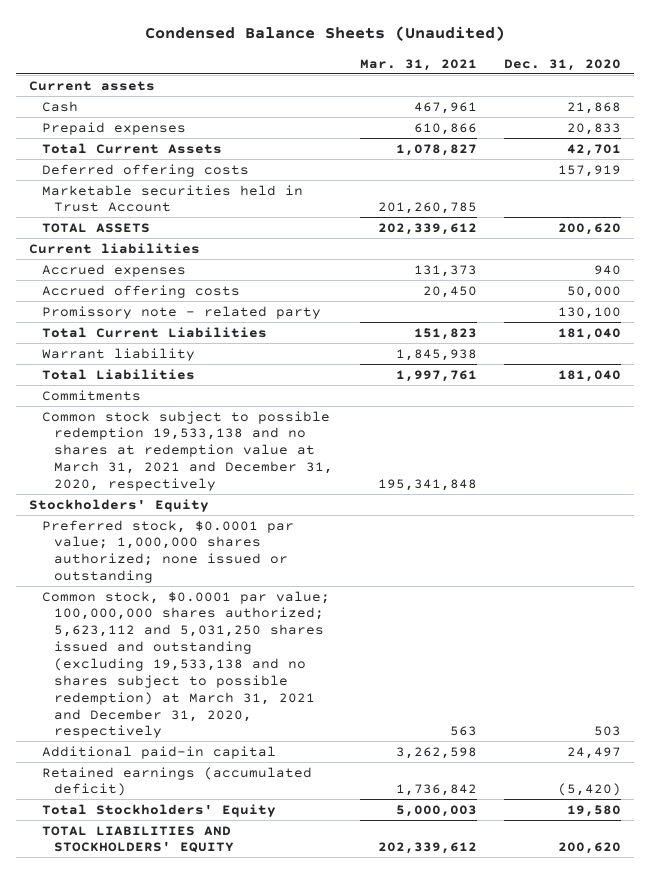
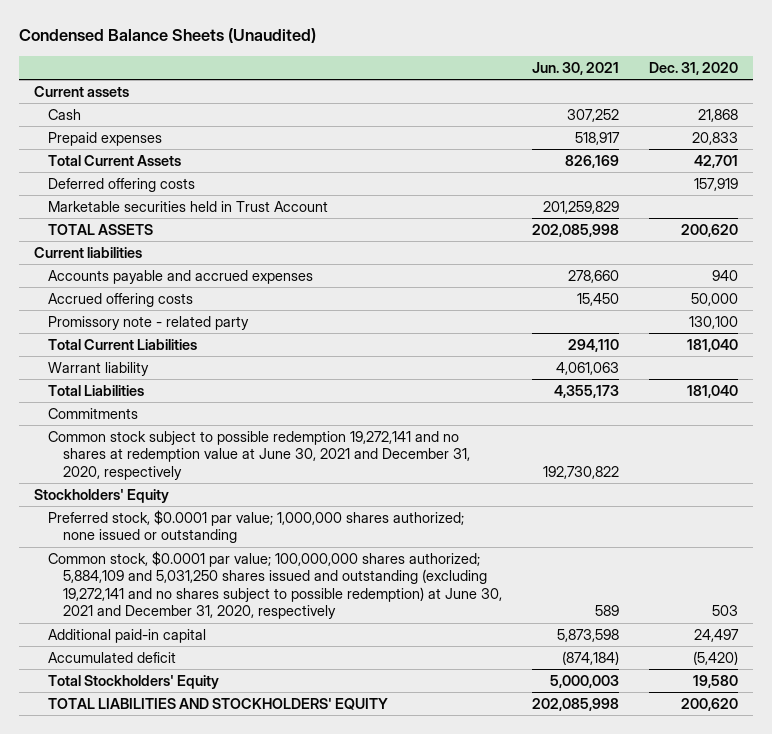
[359,58,477,71] Mar. 31, 2021 -> none
none -> [531,61,619,75] Jun. 30, 2021
[41,263,186,277] Accrued expenses -> [48,269,314,284] Accounts payable and accrued expenses
[41,410,333,491] Common stock subject to possible redemption 19,533,138 and no shares at redemption value at March 31, 2021 and December 31, 2020, respectively -> [48,430,470,480] Common stock subject to possible redemption 19,272,141 and no shares at redemption value at June 30, 2021 and December 31, 2020, respectively
[41,590,330,739] Common stock, $0.0001 par value; 100,000,000 shares authorized; 5,623,112 and 5,031,250 shares issued and outstanding (excluding 19,533,138 and no shares subject to possible redemption) at March 31, 2021 and December 31, 2020, respectively -> [48,550,502,620] Common stock, $0.0001 par value; 100,000,000 shares authorized; 5,884,109 and 5,031,250 shares issued and outstanding (excluding 19,272,141 and no shares subject to possible redemption) at June 30, 2021 and December 31, 2020, respectively
[41,766,312,797] Retained earnings (accumulated deficit) -> [48,651,177,663] Accumulated deficit

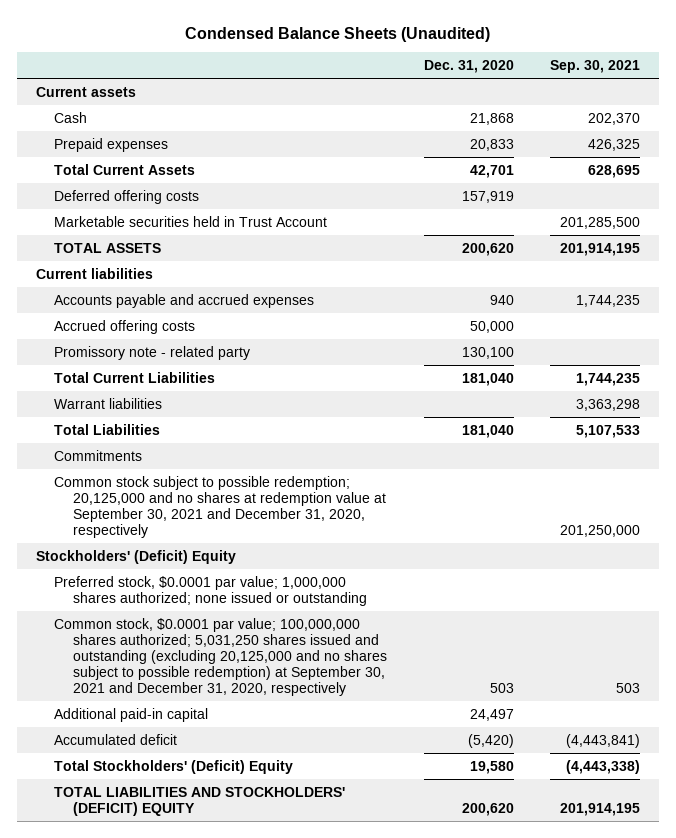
[531,61,619,75] Jun. 30, 2021 -> none
none -> [550,59,641,73] Sep. 30, 2021
[48,361,150,376] Warrant liability -> [54,397,163,409] Warrant liabilities
[48,430,470,480] Common stock subject to possible redemption 19,272,141 and no shares at redemption value at June 30, 2021 and December 31, 2020, respectively -> [54,475,386,538] Common stock subject to possible redemption; 20,125,000 and no shares at redemption value at September 30, 2021 and December 31, 2020, respectively
[33,488,169,503] Stockholders' Equity -> [35,549,236,564] Stockholders' (Deficit) Equity
[48,550,502,620] Common stock, $0.0001 par value; 100,000,000 shares authorized; 5,884,109 and 5,031,250 shares issued and outstanding (excluding 19,272,141 and no shares subject to possible redemption) at June 30, 2021 and December 31, 2020, respectively -> [54,617,387,696] Common stock, $0.0001 par value; 100,000,000 shares authorized; 5,031,250 shares issued and outstanding (excluding 20,125,000 and no shares subject to possible redemption) at September 30, 2021 and December 31, 2020, respectively
[48,674,220,689] Total Stockholders' Equity -> [54,759,294,774] Total Stockholders' (Deficit) Equity
[48,697,389,710] TOTAL LIABILITIES AND STOCKHOLDERS' EQUITY -> [54,786,346,816] TOTAL LIABILITIES AND STOCKHOLDERS' (DEFICIT) EQUITY

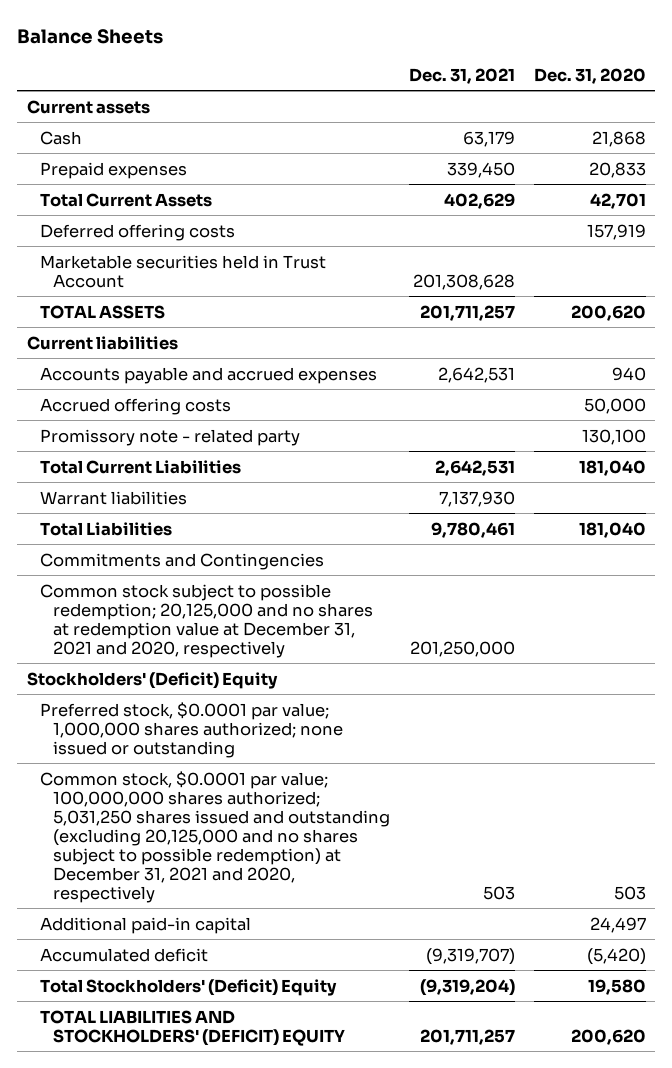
[184,26,490,42] Condensed Balance Sheets (Unaudited) -> [17,28,164,44] Balance Sheets
[550,59,641,73] Sep. 30, 2021 -> none
none -> [408,67,515,84] Dec. 31, 2021
[54,449,143,461] Commitments -> [39,552,324,570] Commitments and Contingencies
[54,475,386,538] Common stock subject to possible redemption; 20,125,000 and no shares at redemption value at September 30, 2021 and December 31, 2020, respectively -> [39,583,373,658] Common stock subject to possible redemption; 20,125,000 and no shares at redemption value at December 31, 2021 and 2020, respectively
[54,617,387,696] Common stock, $0.0001 par value; 100,000,000 shares authorized; 5,031,250 shares issued and outstanding (excluding 20,125,000 and no shares subject to possible redemption) at September 30, 2021 and December 31, 2020, respectively -> [39,770,390,903] Common stock, $0.0001 par value; 100,000,000 shares authorized; 5,031,250 shares issued and outstanding (excluding 20,125,000 and no shares subject to possible redemption) at December 31, 2021 and 2020, respectively

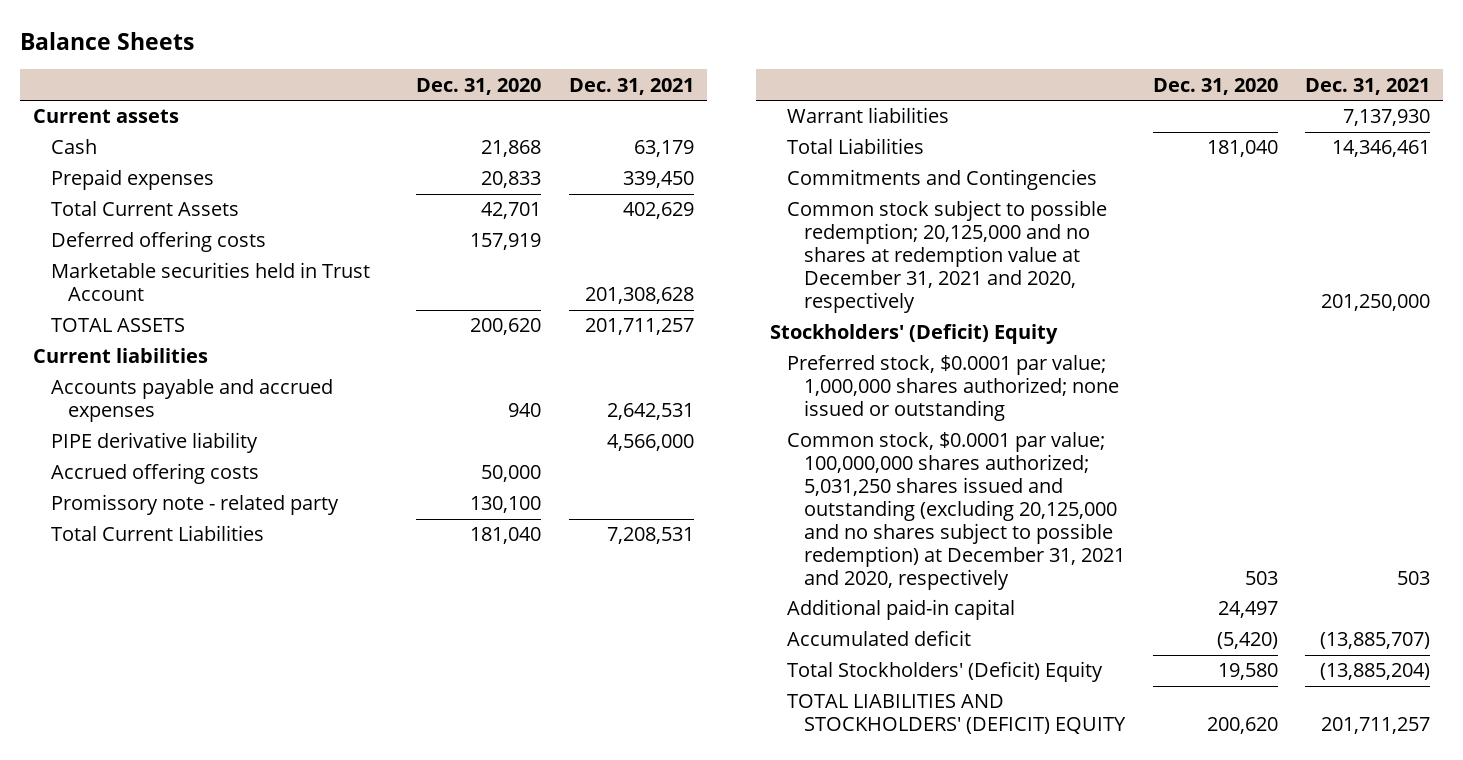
none -> [50,432,258,454] PIPE derivative liability
[434,459,515,476] 2,642,531 -> [606,527,694,545] 7,208,531
[430,521,515,538] 9,780,461 -> [1331,140,1430,158] 14,346,461
[425,947,515,965] (9,319,707) -> [1319,632,1430,650] (13,885,707)
[419,978,515,996] (9,319,204) -> [1319,663,1430,681] (13,885,204)

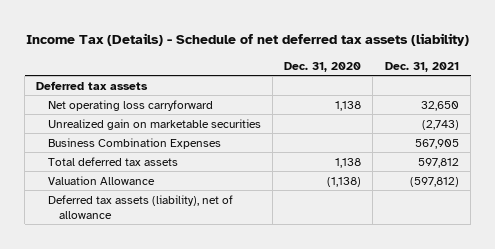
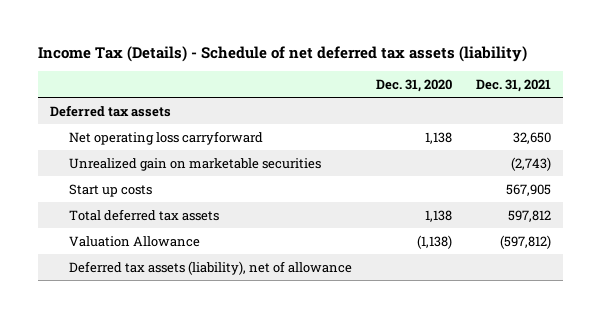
[47,137,221,149] Business Combination Expenses -> [68,183,152,197] Start up costs

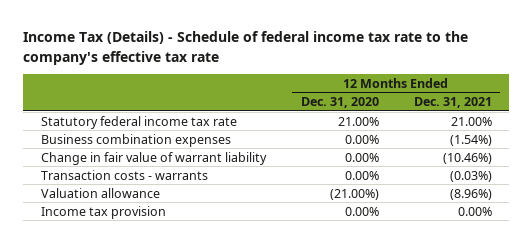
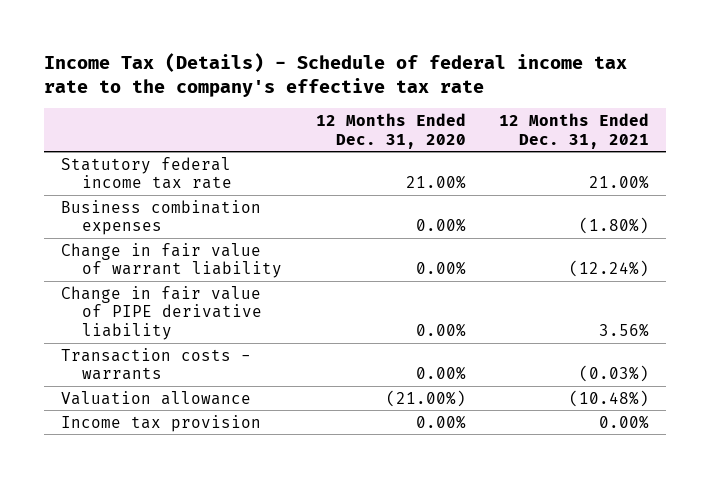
[449,134,492,146] (1.54%) -> [579,217,650,235] (1.80%)
[442,152,492,164] (10.46%) -> [569,260,650,278] (12.24%)
none -> [61,285,263,341] Change in fair value of PIPE derivative liability
[449,188,492,200] (8.96%) -> [569,389,650,407] (10.48%)

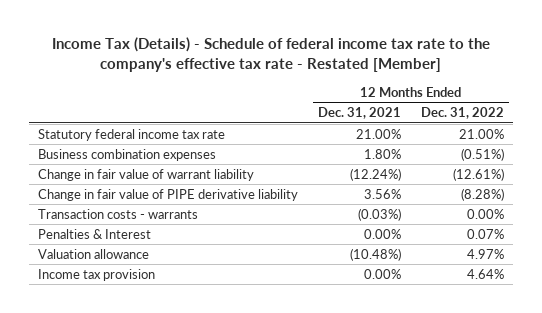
[44,52,628,97] Income Tax (Details) - Schedule of federal income tax rate to the company's effective tax rate -> [51,36,490,73] Income Tax (Details) - Schedule of federal income tax rate to the company's effective tax rate - Restated [Member]
[315,112,466,149] 12 Months Ended Dec. 31, 2020 -> none
none -> [420,107,504,120] Dec. 31, 2022
[579,217,650,235] (1.80%) -> [363,148,401,159] 1.80%
none -> [38,228,152,239] Penalties & Interest

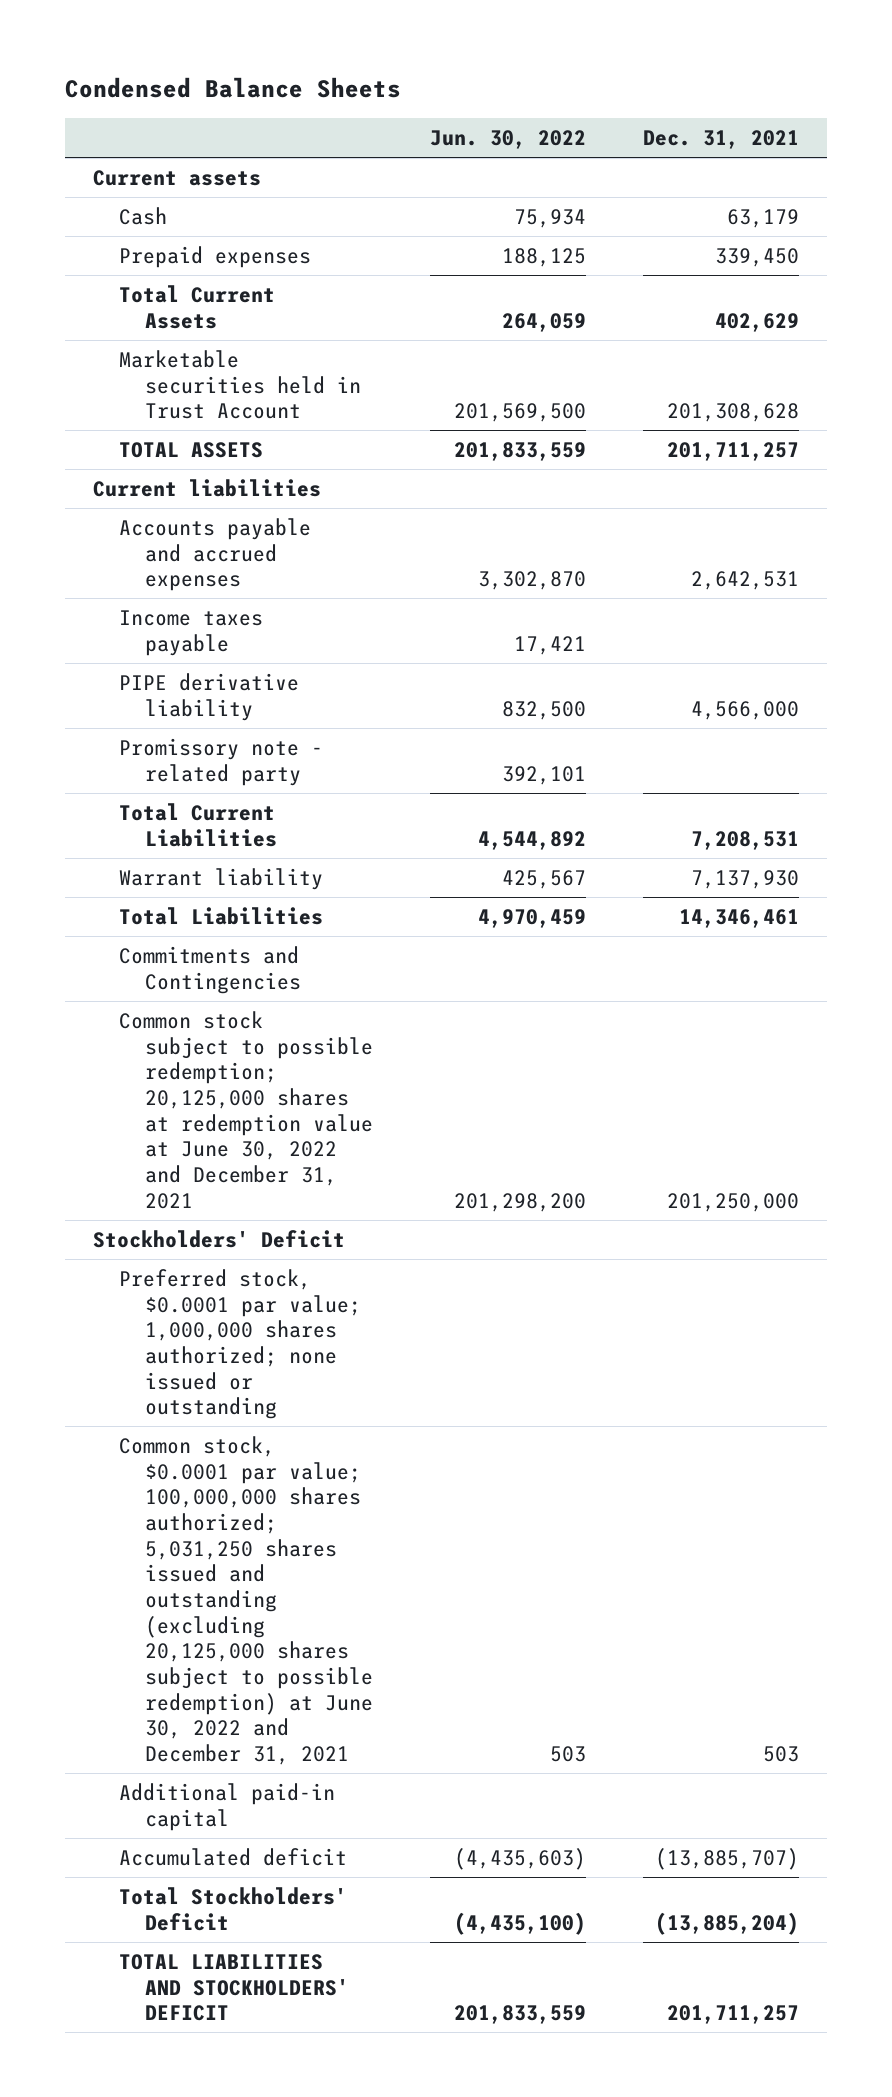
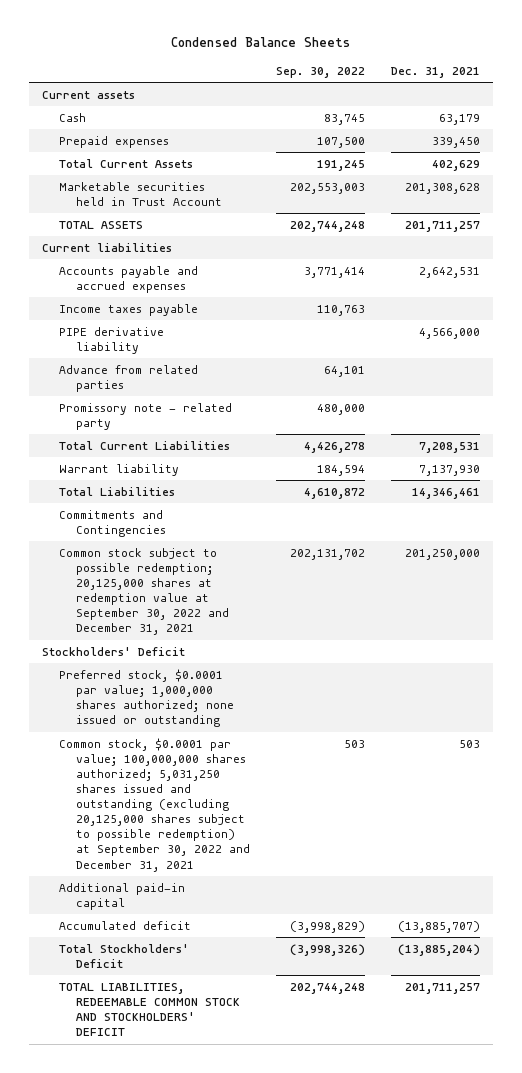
[429,130,586,150] Jun. 30, 2022 -> none
none -> [276,66,366,78] Sep. 30, 2022
none -> [59,364,199,392] Advance from related parties
[118,1010,373,1209] Common stock subject to possible redemption; 20,125,000 shares at redemption value at June 30, 2022 and December 31, 2021 -> [59,547,230,636] Common stock subject to possible redemption; 20,125,000 shares at redemption value at September 30, 2022 and December 31, 2021
[118,1435,373,1766] Common stock, $0.0001 par value; 100,000,000 shares authorized; 5,031,250 shares issued and outstanding (excluding 20,125,000 shares subject to possible redemption) at June 30, 2022 and December 31, 2021 -> [59,737,251,872] Common stock, $0.0001 par value; 100,000,000 shares authorized; 5,031,250 shares issued and outstanding (excluding 20,125,000 shares subject to possible redemption) at September 30, 2022 and December 31, 2021
[118,1953,349,2022] TOTAL LIABILITIES AND STOCKHOLDERS' DEFICIT -> [59,982,241,1037] TOTAL LIABILITIES, REDEEMABLE COMMON STOCK AND STOCKHOLDERS' DEFICIT

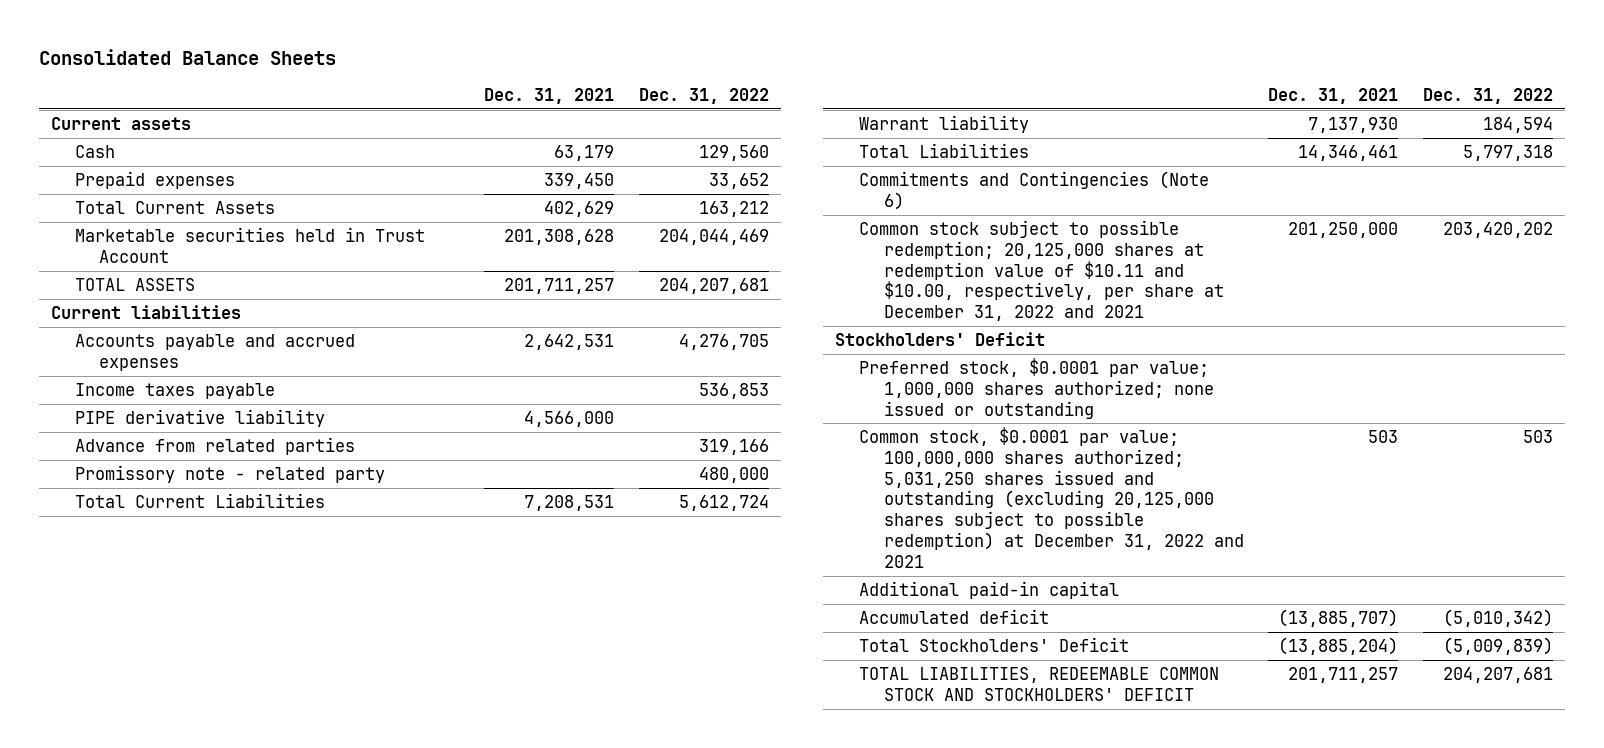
[171,37,351,48] Condensed Balance Sheets -> [38,48,336,65] Consolidated Balance Sheets
[276,66,366,78] Sep. 30, 2022 -> none
none -> [638,88,769,105] Dec. 31, 2022
[59,509,167,537] Commitments and Contingencies -> [859,170,1210,210] Commitments and Contingencies (Note 6)
[59,547,230,636] Common stock subject to possible redemption; 20,125,000 shares at redemption value at September 30, 2022 and December 31, 2021 -> [859,219,1224,322] Common stock subject to possible redemption; 20,125,000 shares at redemption value of $10.11 and $10.00, respectively, per share at December 31, 2022 and 2021
[59,737,251,872] Common stock, $0.0001 par value; 100,000,000 shares authorized; 5,031,250 shares issued and outstanding (excluding 20,125,000 shares subject to possible redemption) at September 30, 2022 and December 31, 2021 -> [859,426,1244,568] Common stock, $0.0001 par value; 100,000,000 shares authorized; 5,031,250 shares issued and outstanding (excluding 20,125,000 shares subject to possible redemption) at December 31, 2022 and 2021

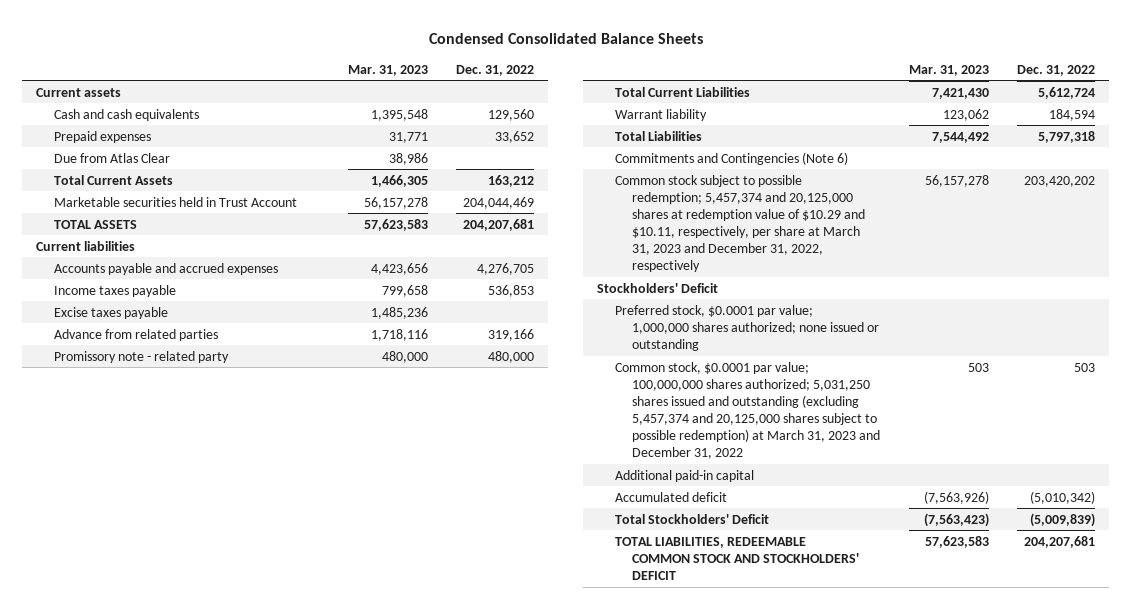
[38,48,336,65] Consolidated Balance Sheets -> [428,32,703,44] Condensed Consolidated Balance Sheets
[484,88,615,105] Dec. 31, 2021 -> none
none -> [347,64,428,76] Mar. 31, 2023
[75,144,116,158] Cash -> [53,108,199,121] Cash and cash equivalents
none -> [53,152,170,163] Due from Atlas Clear
[75,408,326,427] PIPE derivative liability -> none
none -> [53,306,168,319] Excise taxes payable
[859,219,1224,322] Common stock subject to possible redemption; 20,125,000 shares at redemption value of $10.11 and $10.00, respectively, per share at December 31, 2022 and 2021 -> [614,174,866,273] Common stock subject to possible redemption; 5,457,374 and 20,125,000 shares at redemption value of $10.29 and $10.11, respectively, per share at March 31, 2023 and December 31, 2022, respectively
[859,426,1244,568] Common stock, $0.0001 par value; 100,000,000 shares authorized; 5,031,250 shares issued and outstanding (excluding 20,125,000 shares subject to possible redemption) at December 31, 2022 and 2021 -> [614,361,881,460] Common stock, $0.0001 par value; 100,000,000 shares authorized; 5,031,250 shares issued and outstanding (excluding 5,457,374 and 20,125,000 shares subject to possible redemption) at March 31, 2023 and December 31, 2022

